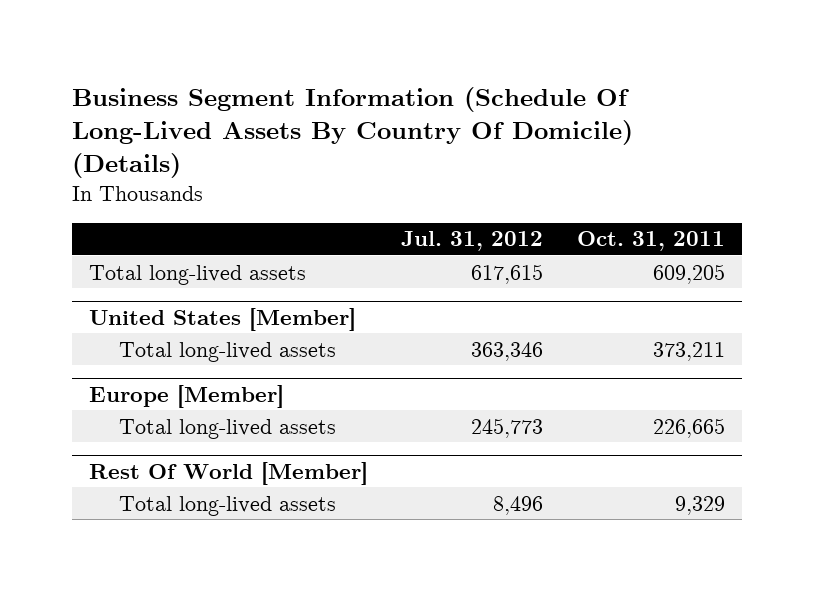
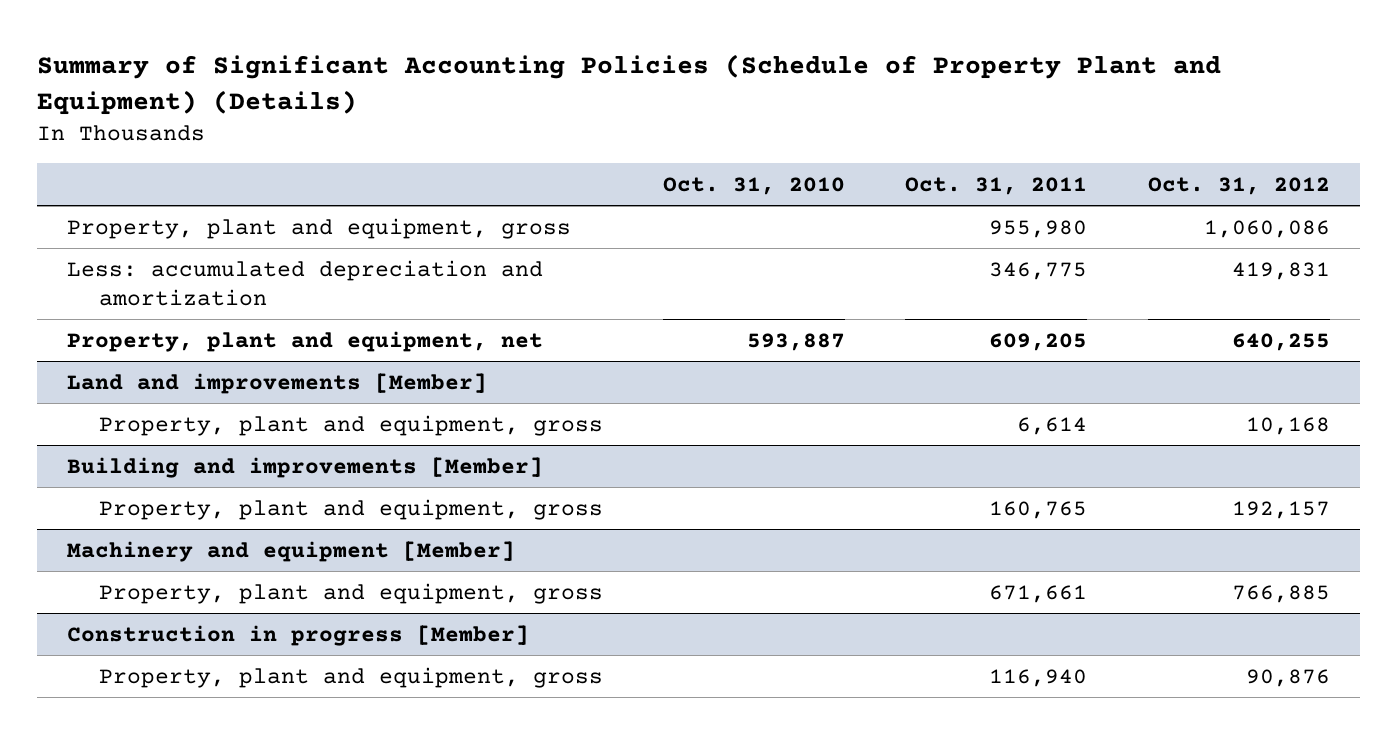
[72,86,634,179] Business Segment Information (Schedule Of Long-Lived Assets By Country Of Domicile) (Details) -> [37,54,1222,116] Summary of Significant Accounting Policies (Schedule of Property Plant and Equipment) (Details)
[401,231,544,252] Jul. 31, 2012 -> none
none -> [662,177,845,196] Oct. 31, 2010
none -> [1147,177,1330,196] Oct. 31, 2012
[88,307,356,331] United States [Member] -> none
[118,341,336,362] Total long-lived assets -> none
[88,384,284,408] Europe [Member] -> none
[118,418,336,439] Total long-lived assets -> none
[88,461,368,485] Rest Of World [Member] -> none
[118,495,336,516] Total long-lived assets -> none
none -> [67,217,572,239] Property, plant and equipment, gross
none -> [67,259,544,306] Less: accumulated depreciation and amortization
[88,264,306,285] Total long-lived assets -> [67,330,544,352] Property, plant and equipment, net
none -> [67,372,488,394] Land and improvements [Member]
none -> [98,414,603,436] Property, plant and equipment, gross
none -> [67,456,544,478] Building and improvements [Member]
none -> [98,498,603,520] Property, plant and equipment, gross
none -> [67,540,516,562] Machinery and equipment [Member]
none -> [98,582,603,604] Property, plant and equipment, gross
none -> [67,624,530,646] Construction in progress [Member]
none -> [98,666,603,688] Property, plant and equipment, gross

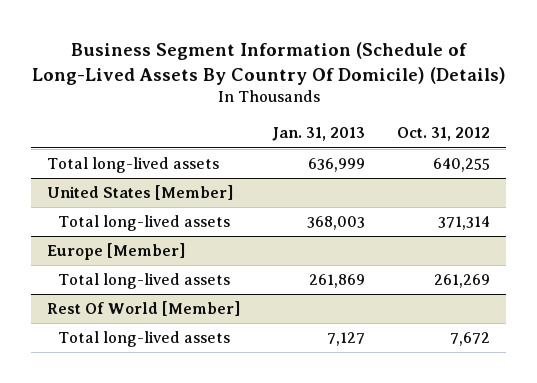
[37,54,1222,116] Summary of Significant Accounting Policies (Schedule of Property Plant and Equipment) (Details) -> [31,42,506,85] Business Segment Information (Schedule of Long-Lived Assets By Country Of Domicile) (Details)
[662,177,845,196] Oct. 31, 2010 -> none
[905,177,1088,196] Oct. 31, 2011 -> none
none -> [272,127,366,142] Jan. 31, 2013
[67,217,572,239] Property, plant and equipment, gross -> none
[67,259,544,306] Less: accumulated depreciation and amortization -> none
[67,372,488,394] Land and improvements [Member] -> none
[98,414,603,436] Property, plant and equipment, gross -> none
[67,456,544,478] Building and improvements [Member] -> none
[98,498,603,520] Property, plant and equipment, gross -> none
[67,540,516,562] Machinery and equipment [Member] -> none
[98,582,603,604] Property, plant and equipment, gross -> none
[67,624,530,646] Construction in progress [Member] -> none
[98,666,603,688] Property, plant and equipment, gross -> none
[67,330,544,352] Property, plant and equipment, net -> [47,157,220,174] Total long-lived assets
none -> [47,185,234,201] United States [Member]
none -> [58,215,231,232] Total long-lived assets
none -> [47,243,186,261] Europe [Member]
none -> [58,273,231,290] Total long-lived assets
none -> [47,301,241,317] Rest Of World [Member]
none -> [58,331,231,348] Total long-lived assets

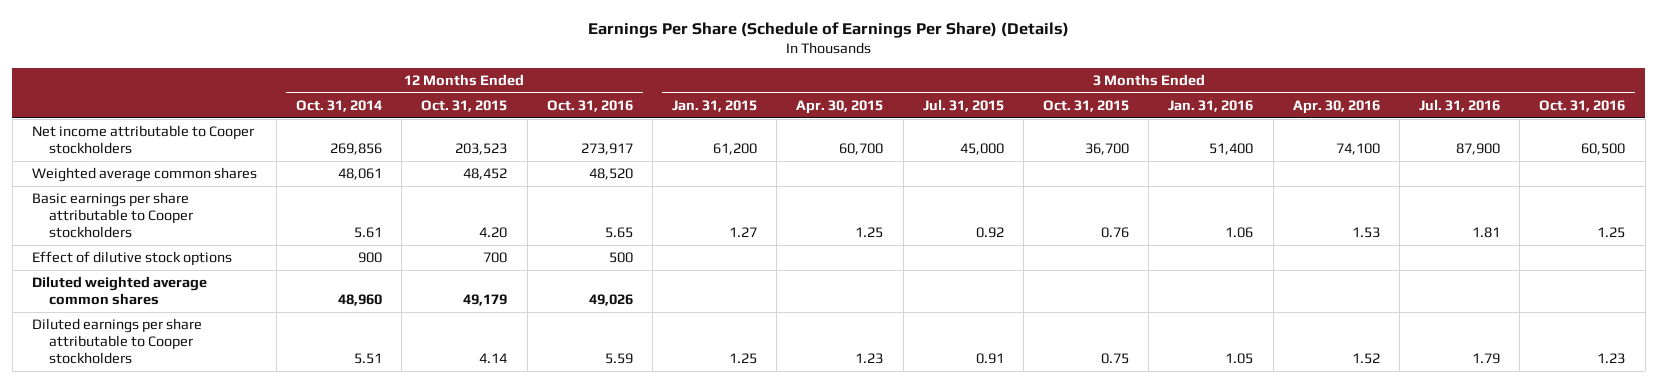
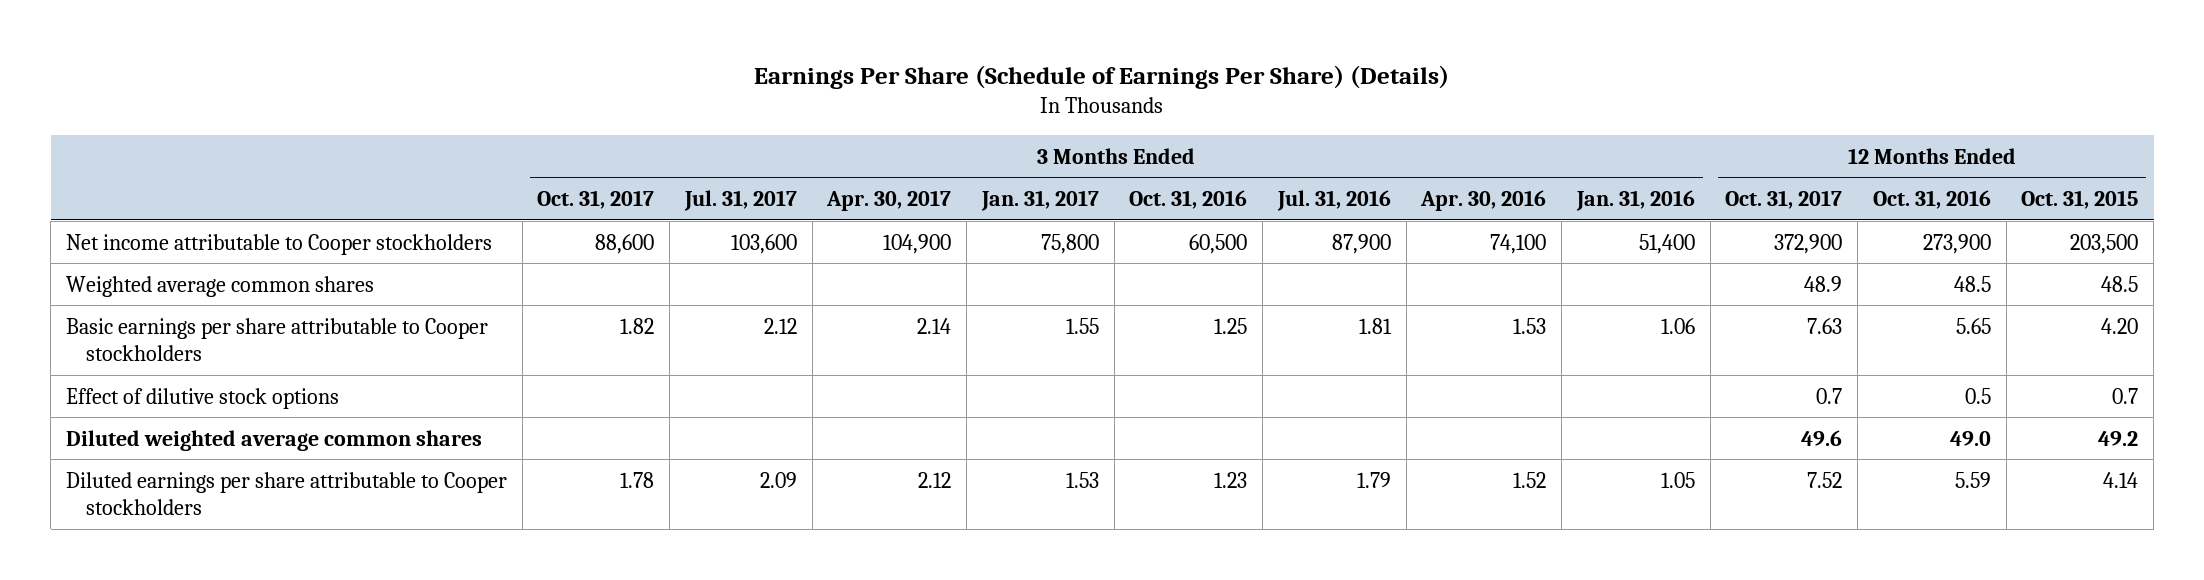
[296,99,383,112] Oct. 31, 2014 -> none
[672,99,758,112] Jan. 31, 2015 -> none
[796,99,884,114] Apr. 30, 2015 -> none
[922,98,1004,112] Jul. 31, 2015 -> none
[1043,99,1130,112] Oct. 31, 2015 -> none
none -> [537,190,655,210] Oct. 31, 2017
none -> [683,190,797,212] Jul. 31, 2017
none -> [826,190,952,212] Apr. 30, 2017
none -> [980,190,1099,212] Jan. 31, 2017
none -> [1725,190,1843,210] Oct. 31, 2017
[455,143,508,156] 203,523 -> [2070,233,2139,254] 203,500
[580,143,633,156] 273,917 -> [1922,233,1991,254] 273,900
[463,168,508,181] 48,452 -> [2101,275,2139,292] 48.5
[588,168,633,181] 48,520 -> [1953,275,1991,292] 48.5
[483,252,508,264] 700 -> [2112,387,2139,404] 0.7
[608,252,633,264] 500 -> [1964,387,1991,404] 0.5
[463,294,508,307] 49,179 -> [2098,430,2139,446] 49.2
[588,294,633,307] 49,026 -> [1949,430,1991,446] 49.0

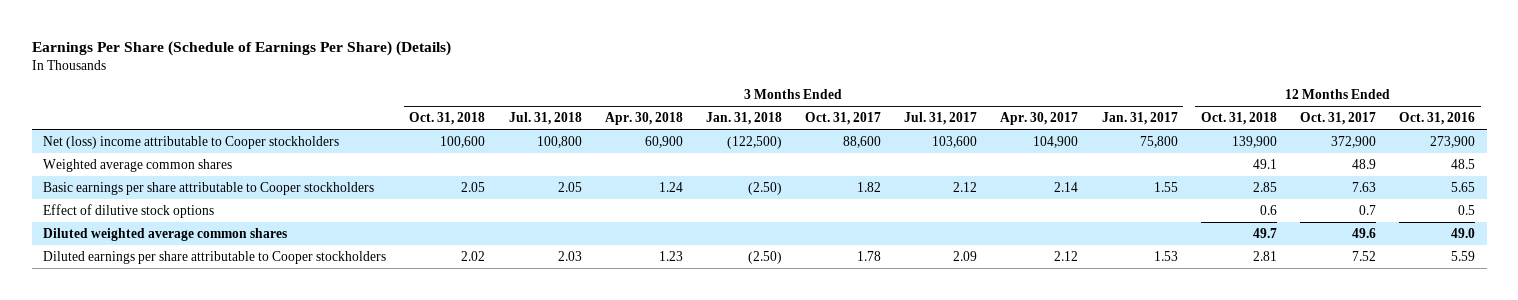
[1129,190,1248,210] Oct. 31, 2016 -> none
[1276,190,1391,212] Jul. 31, 2016 -> none
[1420,190,1547,212] Apr. 30, 2016 -> none
[1575,190,1695,212] Jan. 31, 2016 -> none
[2021,190,2139,210] Oct. 31, 2015 -> none
none -> [409,112,486,126] Oct. 31, 2018
none -> [508,112,582,126] Jul. 31, 2018
none -> [604,112,683,126] Apr. 30, 2018
none -> [705,112,782,126] Jan. 31, 2018
none -> [1200,112,1277,126] Oct. 31, 2018
[65,233,492,255] Net income attributable to Cooper stockholders -> [43,135,340,149] Net (loss) income attributable to Cooper stockholders

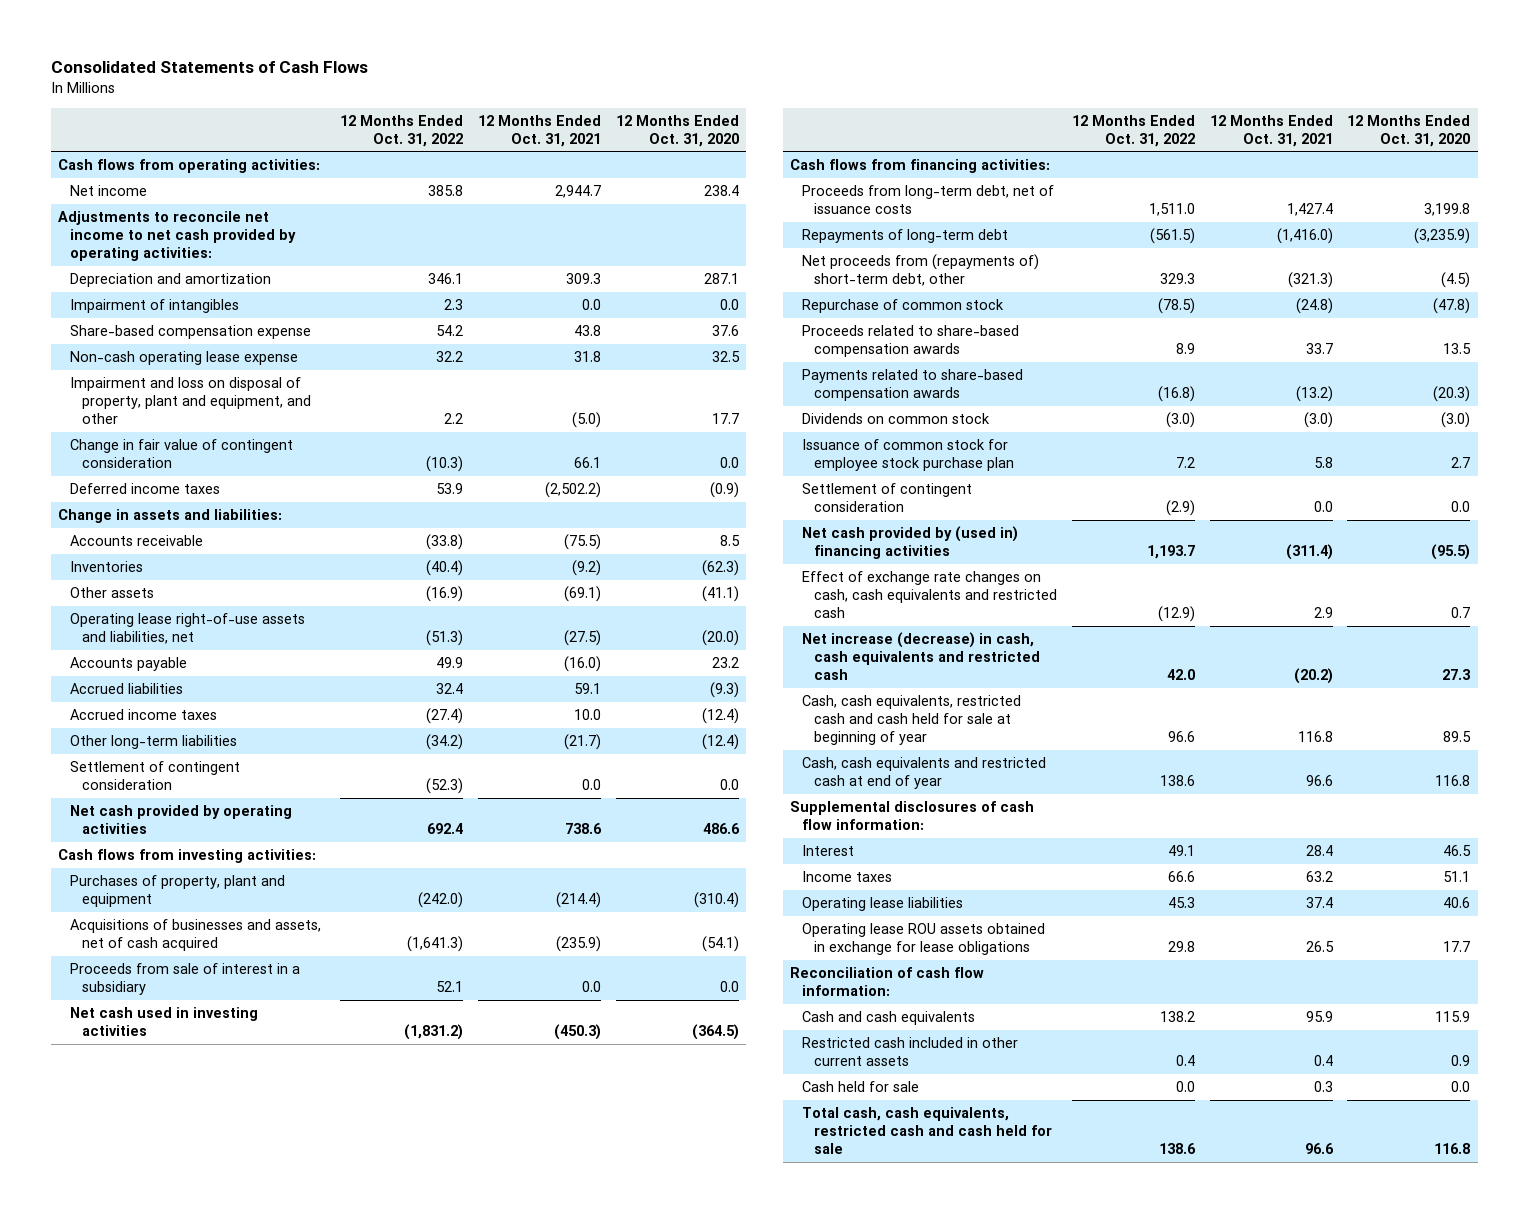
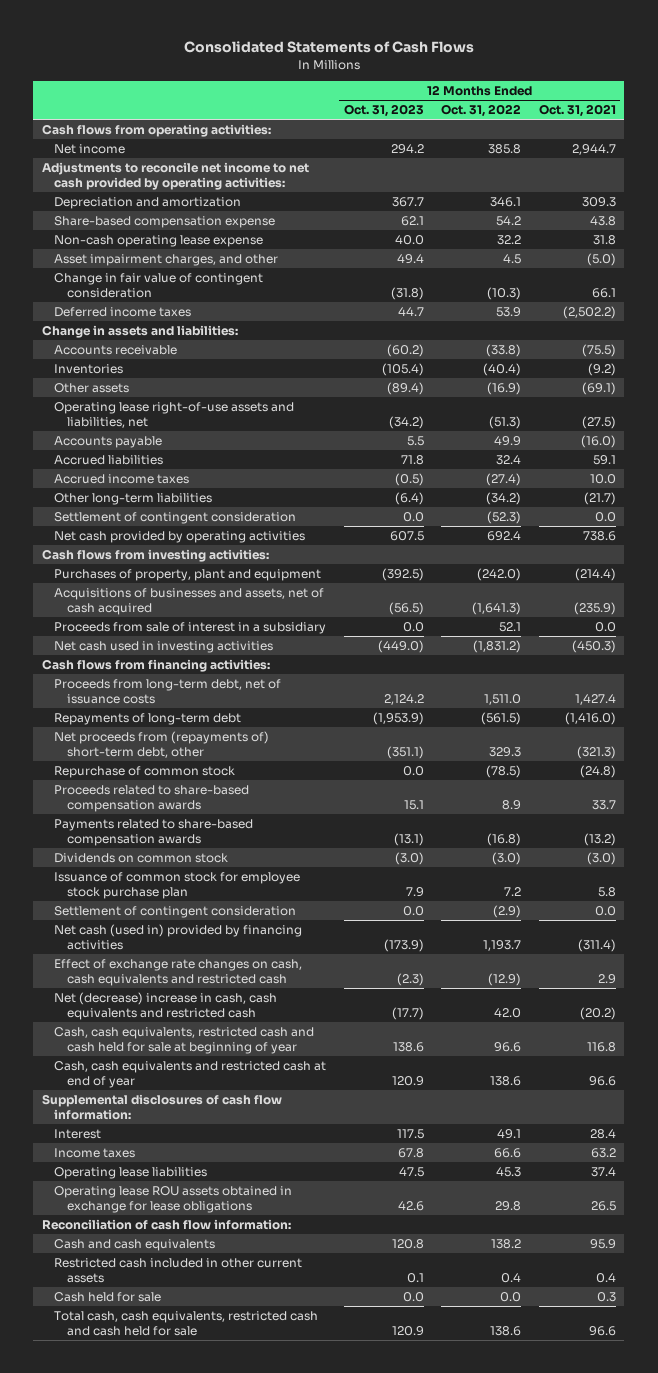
[615,114,739,147] 12 Months Ended Oct. 31, 2020 -> none
none -> [343,104,424,118] Oct. 31, 2023
[70,299,240,314] Impairment of intangibles -> none
[70,377,311,425] Impairment and loss on disposal of property, plant and equipment, and other -> none
none -> [54,254,279,267] Asset impairment charges, and other
[801,526,1018,560] Net cash provided by (used in) financing activities -> [54,924,303,950] Net cash (used in) provided by financing activities
[801,632,1040,681] Net increase (decrease) in cash, cash equivalents and restricted cash -> [54,992,278,1020] Net (decrease) increase in cash, cash equivalents and restricted cash

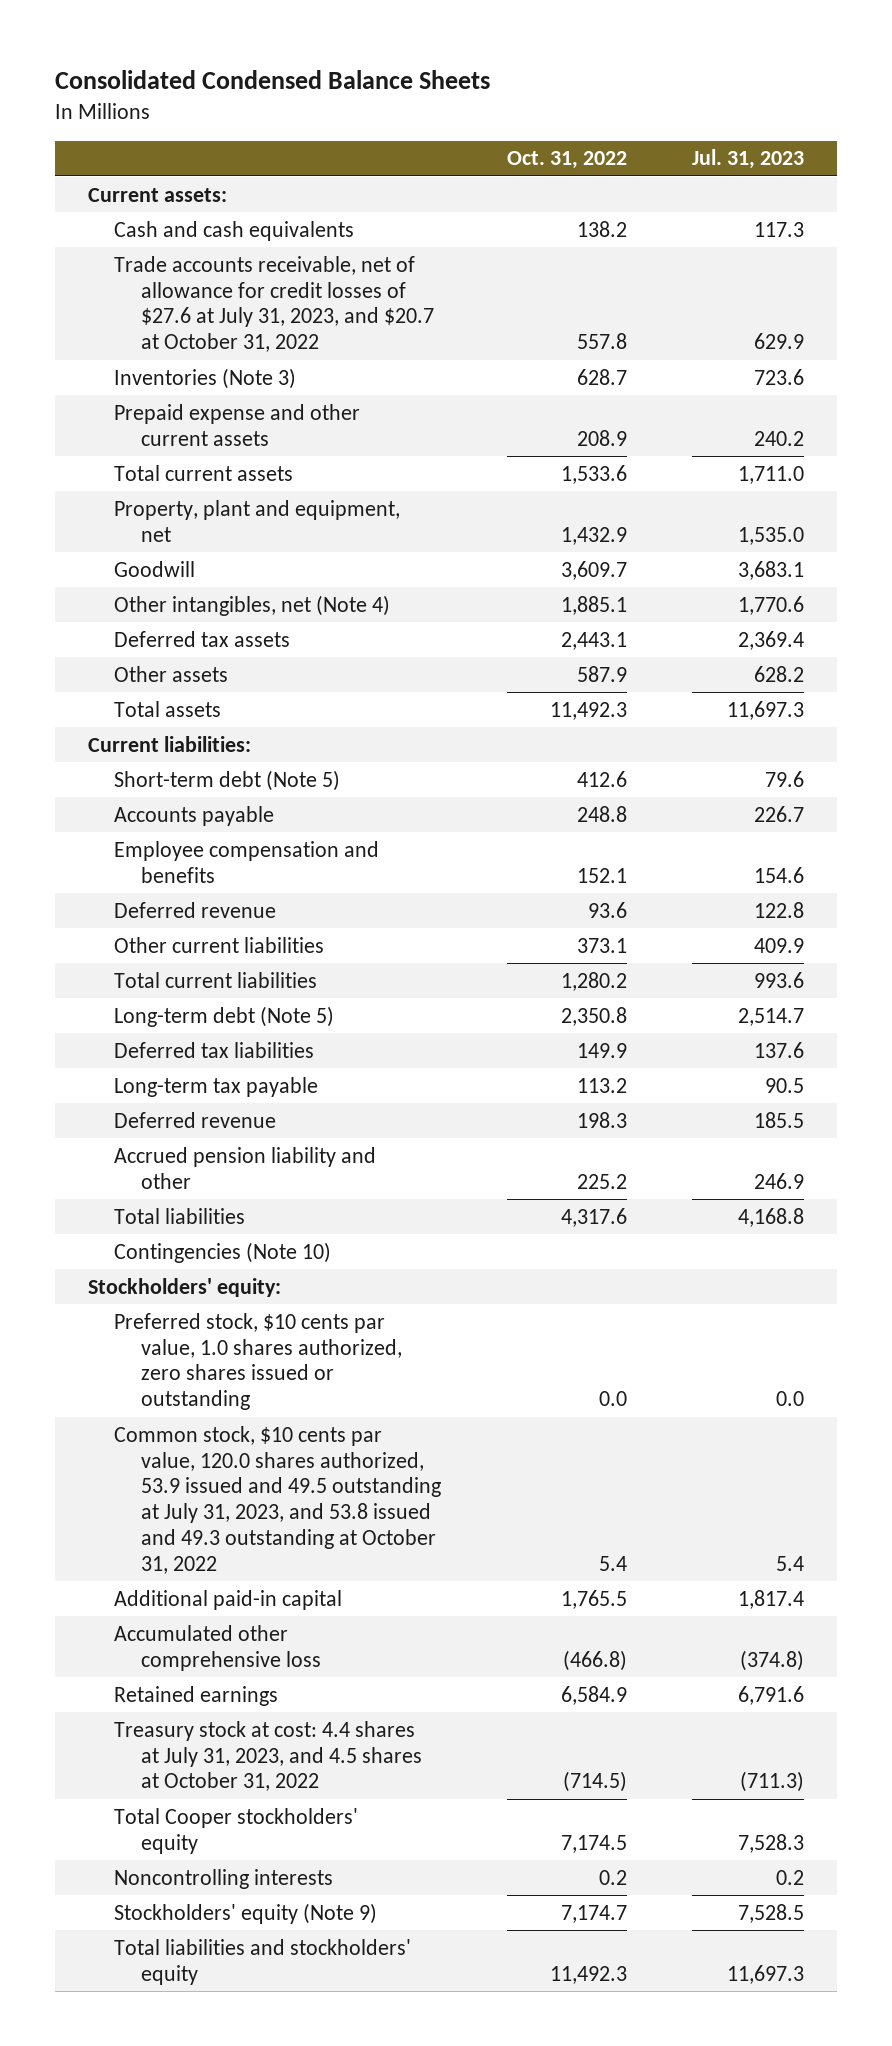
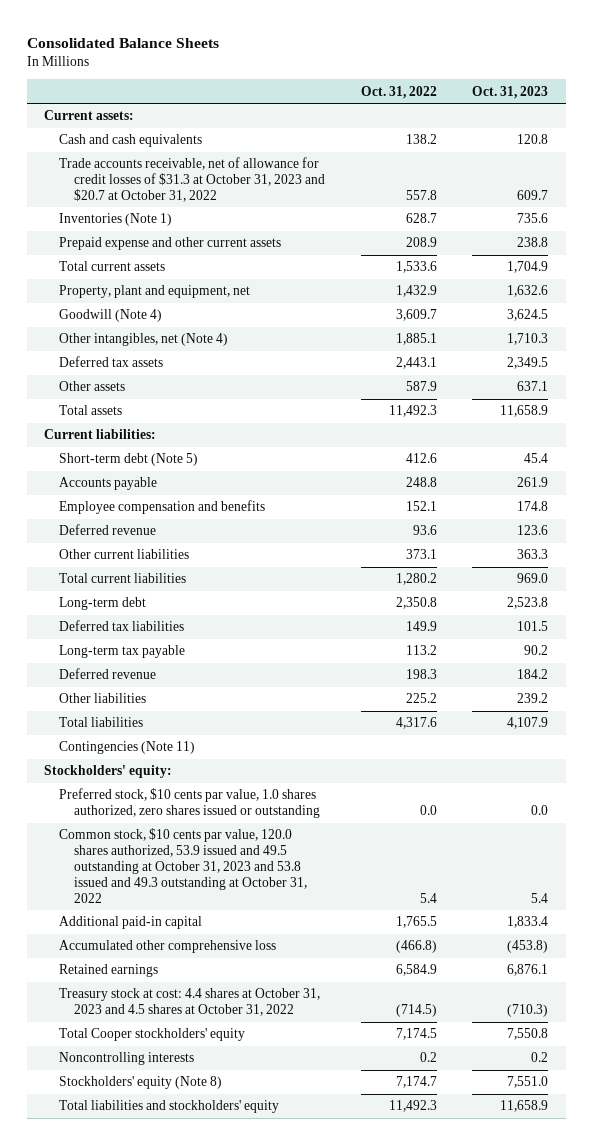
[54,69,490,89] Consolidated Condensed Balance Sheets -> [26,37,219,48] Consolidated Balance Sheets
[692,149,805,170] Jul. 31, 2023 -> none
none -> [472,85,549,99] Oct. 31, 2023
[114,255,435,353] Trade accounts receivable, net of allowance for credit losses of $27.6 at July 31, 2023, and $20.7 at October 31, 2022 -> [59,157,326,202] Trade accounts receivable, net of allowance for credit losses of $31.3 at October 31, 2023 and $20.7 at October 31, 2022
[114,367,297,389] Inventories (Note 3) -> [59,213,173,227] Inventories (Note 1)
[114,560,196,577] Goodwill -> [59,309,163,323] Goodwill (Note 4)
[114,1005,335,1027] Long-term debt (Note 5) -> [59,597,147,611] Long-term debt
[114,1146,377,1189] Accrued pension liability and other -> [59,693,147,704] Other liabilities
[114,1241,332,1263] Contingencies (Note 10) -> [59,741,196,755] Contingencies (Note 11)
[114,1425,442,1574] Common stock, $10 cents par value, 120.0 shares authorized, 53.9 issued and 49.5 outstanding at July 31, 2023, and 53.8 issued and 49.3 outstanding at October 31, 2022 -> [59,828,308,903] Common stock, $10 cents par value, 120.0 shares authorized, 53.9 issued and 49.5 outstanding at October 31, 2023 and 53.8 issued and 49.3 outstanding at October 31, 2022
[114,1720,423,1792] Treasury stock at cost: 4.4 shares at July 31, 2023, and 4.5 shares at October 31, 2022 -> [59,988,321,1017] Treasury stock at cost: 4.4 shares at October 31, 2023 and 4.5 shares at October 31, 2022
[114,1902,378,1924] Stockholders' equity (Note 9) -> [59,1076,223,1090] Stockholders' equity (Note 8)

